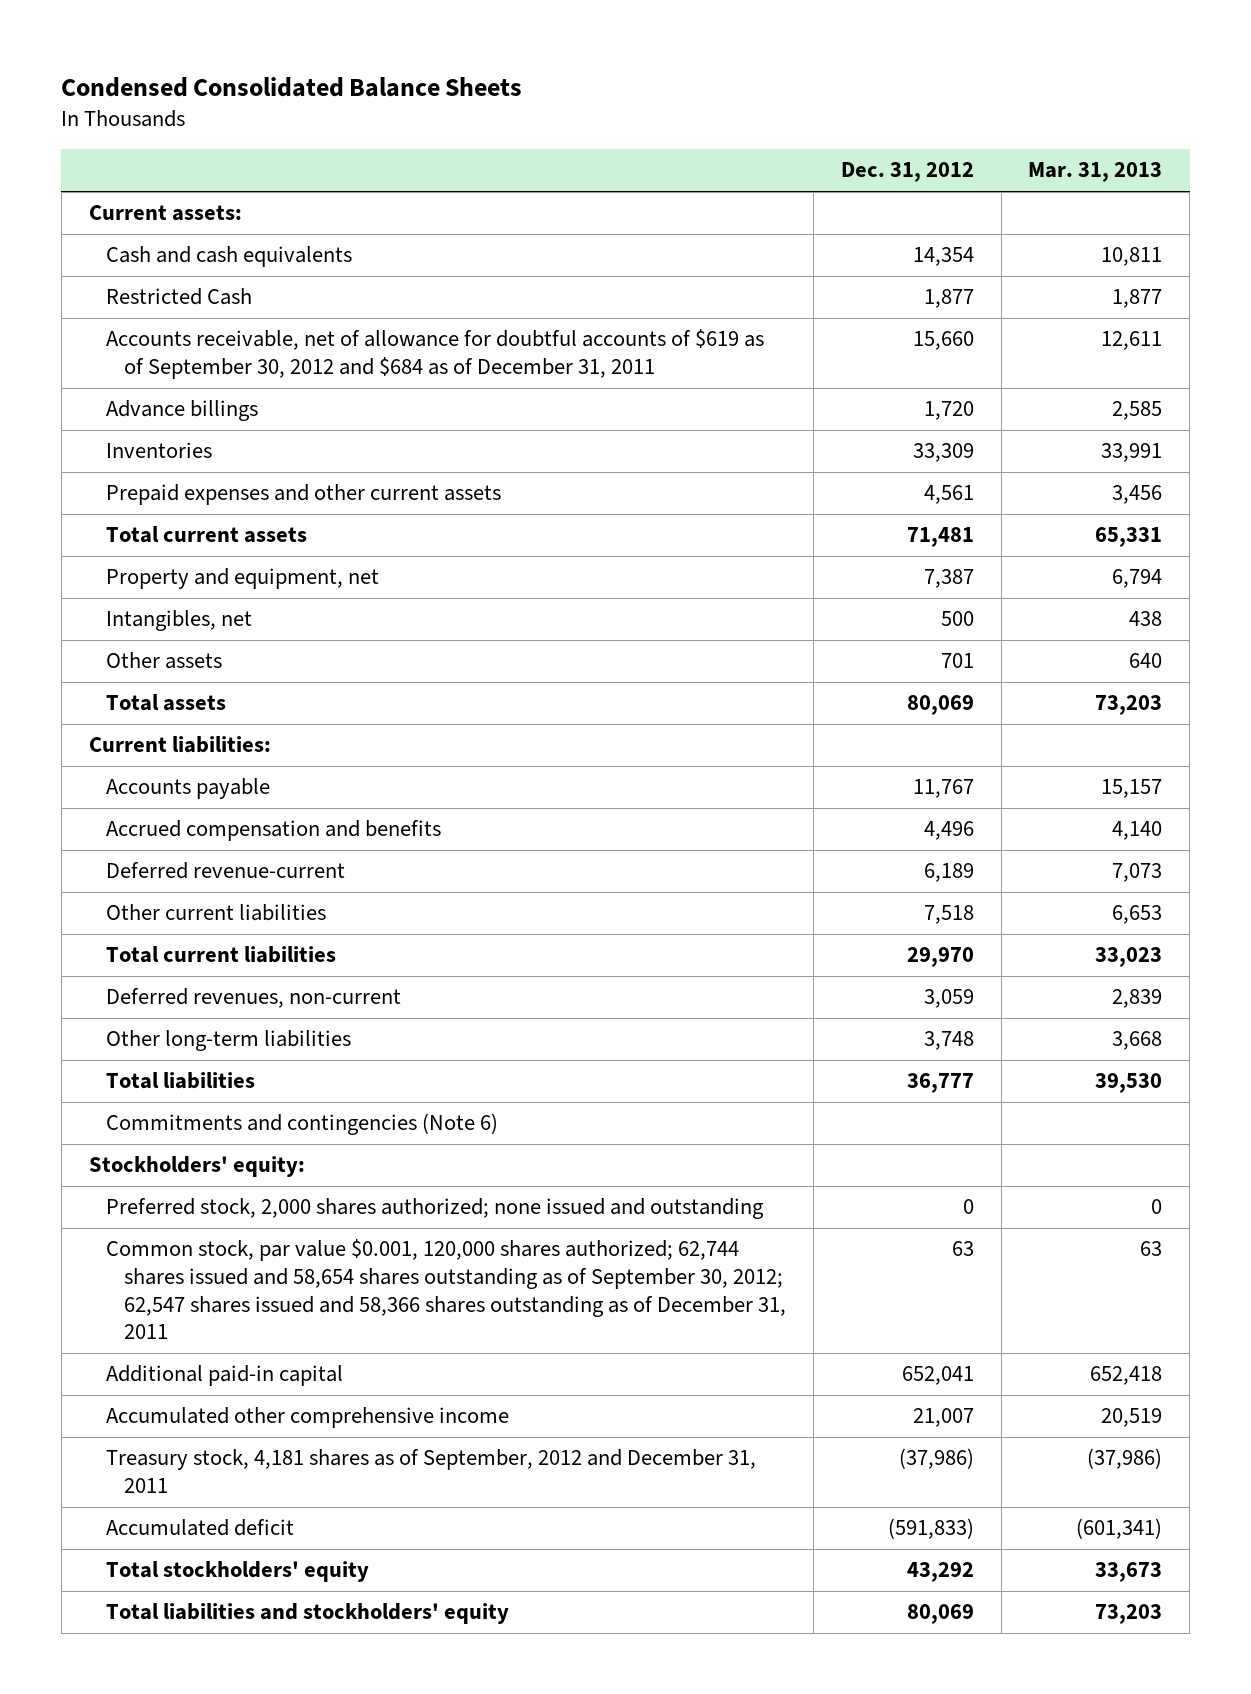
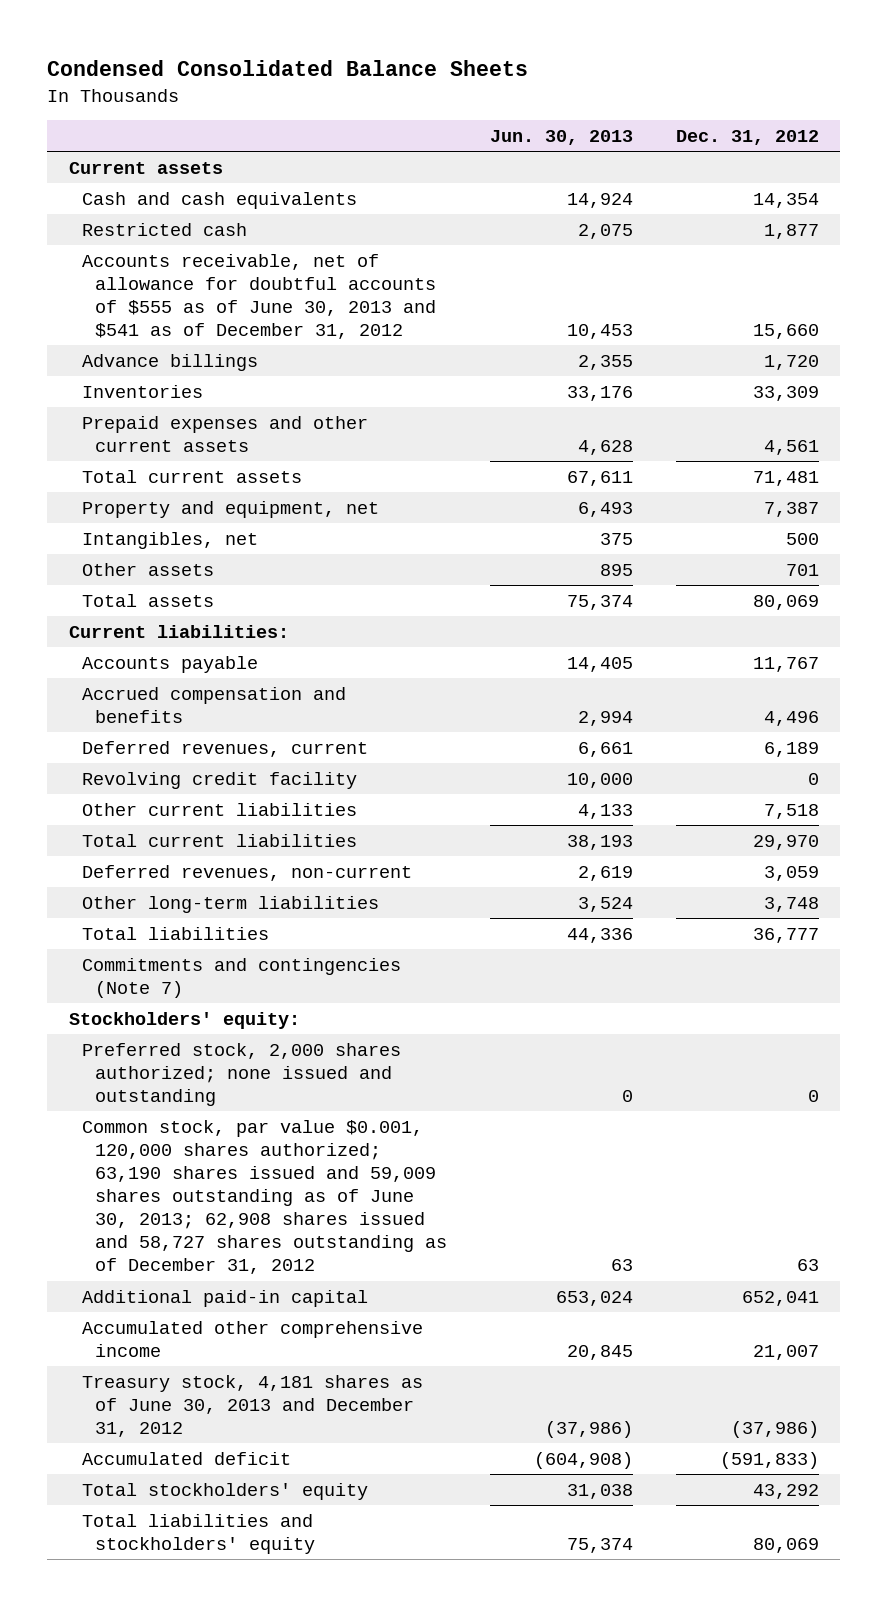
[1028,162,1163,183] Mar. 31, 2013 -> none
none -> [490,129,634,145] Jun. 30, 2013
[88,205,242,222] Current assets: -> [68,161,223,174] Current assets
[106,288,253,306] Restricted Cash -> [82,222,248,236] Restricted cash
[106,329,765,380] Accounts receivable, net of allowance for doubtful accounts of $619 as of September 30, 2012 and $684 as of December 31, 2011 -> [82,253,437,340] Accounts receivable, net of allowance for doubtful accounts of $555 as of June 30, 2013 and $541 as of December 31, 2012
[106,862,346,880] Deferred revenue-current -> [82,740,369,757] Deferred revenues, current
none -> [82,771,358,789] Revolving credit facility
[106,1113,499,1136] Commitments and contingencies (Note 6) -> [82,957,402,998] Commitments and contingencies (Note 7)
[106,1239,787,1340] Common stock, par value $0.001, 120,000 shares authorized; 62,744 shares issued and 58,654 shares outstanding as of September 30, 2012; 62,547 shares issued and 58,366 shares outstanding as of December 31, 2011 -> [82,1119,448,1275] Common stock, par value $0.001, 120,000 shares authorized; 63,190 shares issued and 59,009 shares outstanding as of June 30, 2013; 62,908 shares issued and 58,727 shares outstanding as of December 31, 2012
[106,1449,757,1494] Treasury stock, 4,181 shares as of September, 2012 and December 31, 2011 -> [82,1374,424,1437] Treasury stock, 4,181 shares as of June 30, 2013 and December 31, 2012

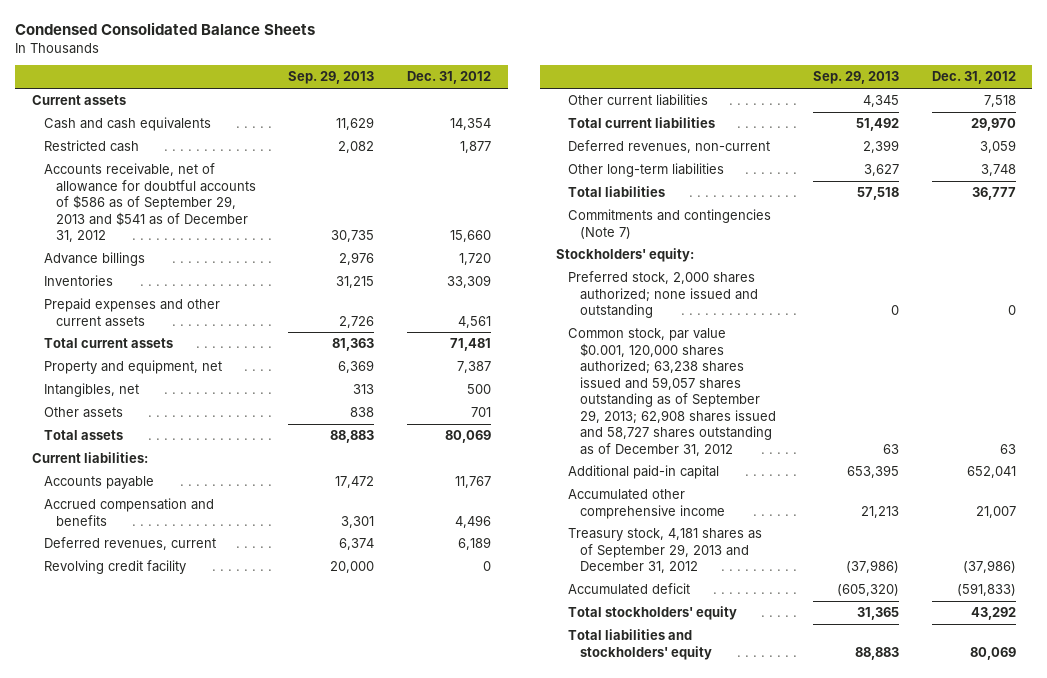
[490,129,634,145] Jun. 30, 2013 -> none
none -> [288,71,375,85] Sep. 29, 2013
[82,253,437,340] Accounts receivable, net of allowance for doubtful accounts of $555 as of June 30, 2013 and $541 as of December 31, 2012 -> [43,163,256,243] Accounts receivable, net of allowance for doubtful accounts of $586 as of September 29, 2013 and $541 as of December 31, 2012
[82,1119,448,1275] Common stock, par value $0.001, 120,000 shares authorized; 63,190 shares issued and 59,009 shares outstanding as of June 30, 2013; 62,908 shares issued and 58,727 shares outstanding as of December 31, 2012 -> [568,328,777,456] Common stock, par value $0.001, 120,000 shares authorized; 63,238 shares issued and 59,057 shares outstanding as of September 29, 2013; 62,908 shares issued and 58,727 shares outstanding as of December 31, 2012
[82,1374,424,1437] Treasury stock, 4,181 shares as of June 30, 2013 and December 31, 2012 -> [568,528,763,574] Treasury stock, 4,181 shares as of September 29, 2013 and December 31, 2012

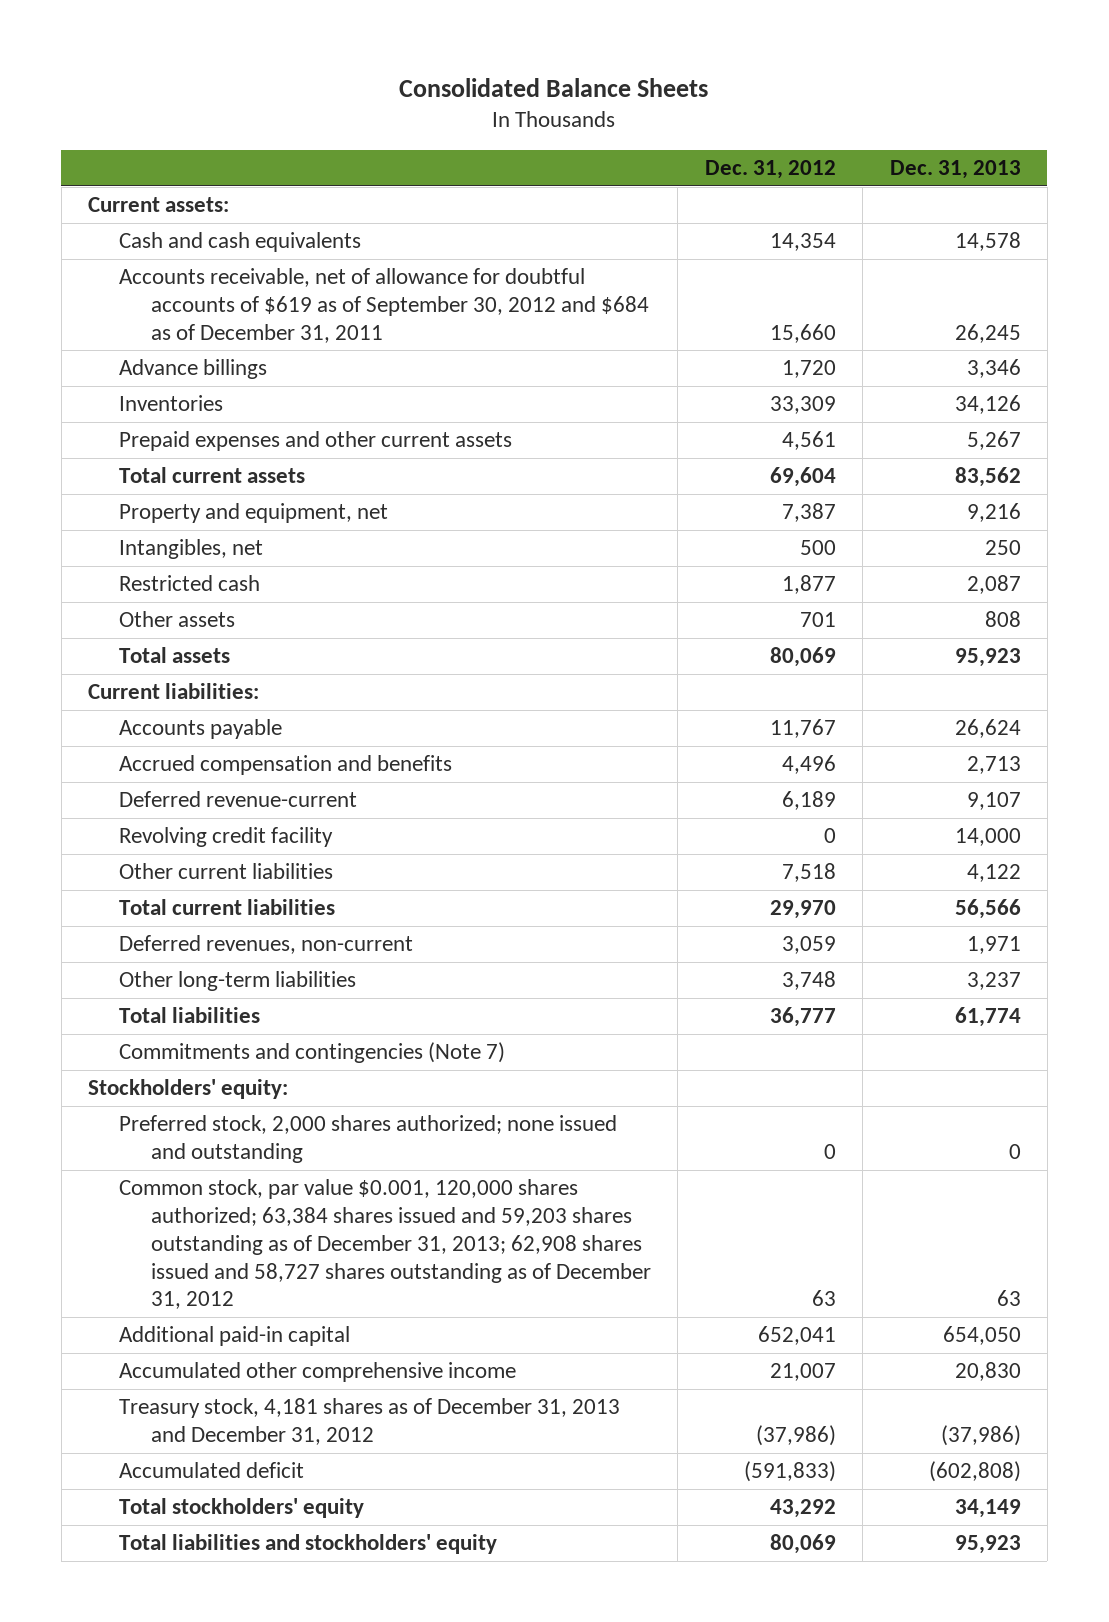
[15,22,316,36] Condensed Consolidated Balance Sheets -> [399,77,709,97] Consolidated Balance Sheets
[288,71,375,85] Sep. 29, 2013 -> none
none -> [889,160,1021,180] Dec. 31, 2013
[31,95,126,106] Current assets -> [88,197,230,213] Current assets:
[43,163,256,243] Accounts receivable, net of allowance for doubtful accounts of $586 as of September 29, 2013 and $541 as of December 31, 2012 -> [119,268,649,343] Accounts receivable, net of allowance for doubtful accounts of $619 as of September 30, 2012 and $684 as of December 31, 2011
[450,338,492,352] 71,481 -> [769,467,836,488] 69,604
[43,140,139,153] Restricted cash -> [119,575,261,592] Restricted cash
[43,537,216,551] Deferred revenues, current -> [119,791,358,808] Deferred revenue-current
[568,328,777,456] Common stock, par value $0.001, 120,000 shares authorized; 63,238 shares issued and 59,057 shares outstanding as of September 29, 2013; 62,908 shares issued and 58,727 shares outstanding as of December 31, 2012 -> [119,1179,651,1310] Common stock, par value $0.001, 120,000 shares authorized; 63,384 shares issued and 59,203 shares outstanding as of December 31, 2013; 62,908 shares issued and 58,727 shares outstanding as of December 31, 2012
[568,528,763,574] Treasury stock, 4,181 shares as of September 29, 2013 and December 31, 2012 -> [119,1398,621,1446] Treasury stock, 4,181 shares as of December 31, 2013 and December 31, 2012

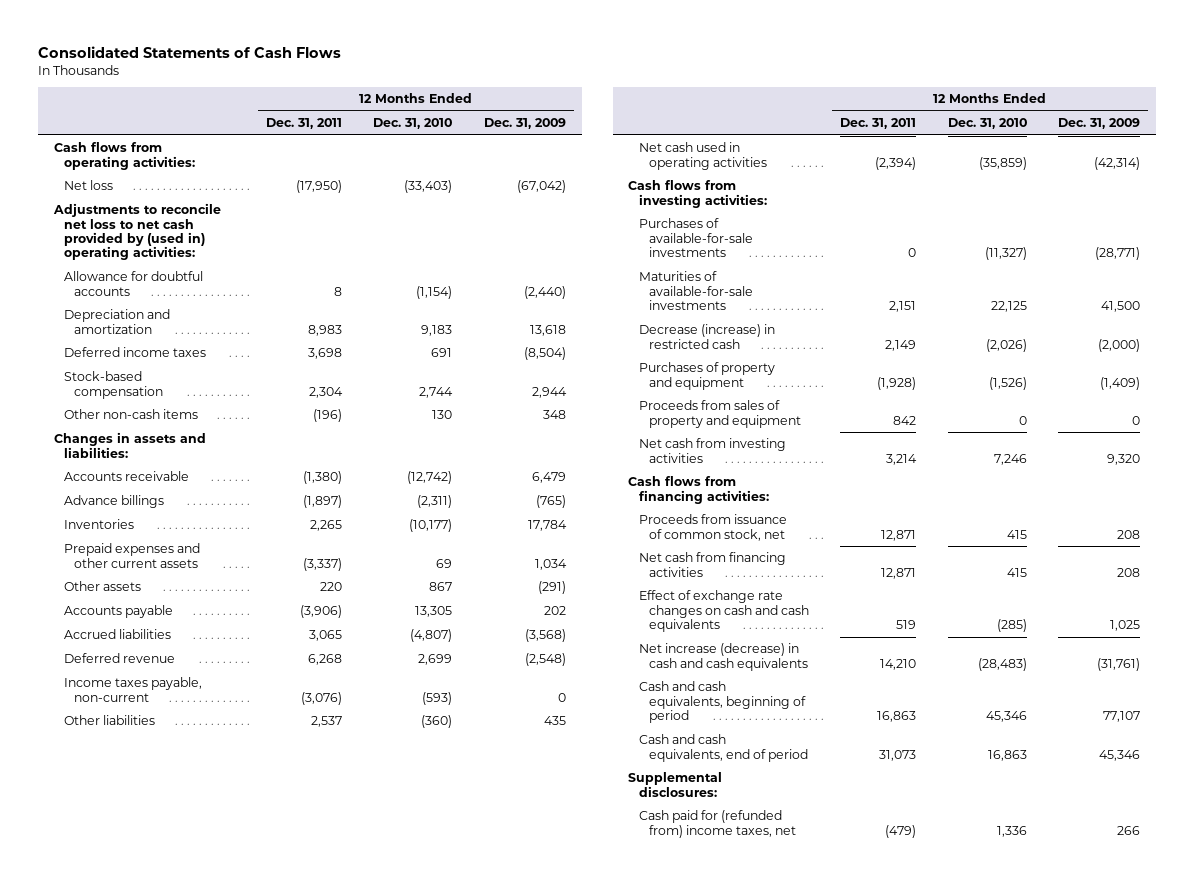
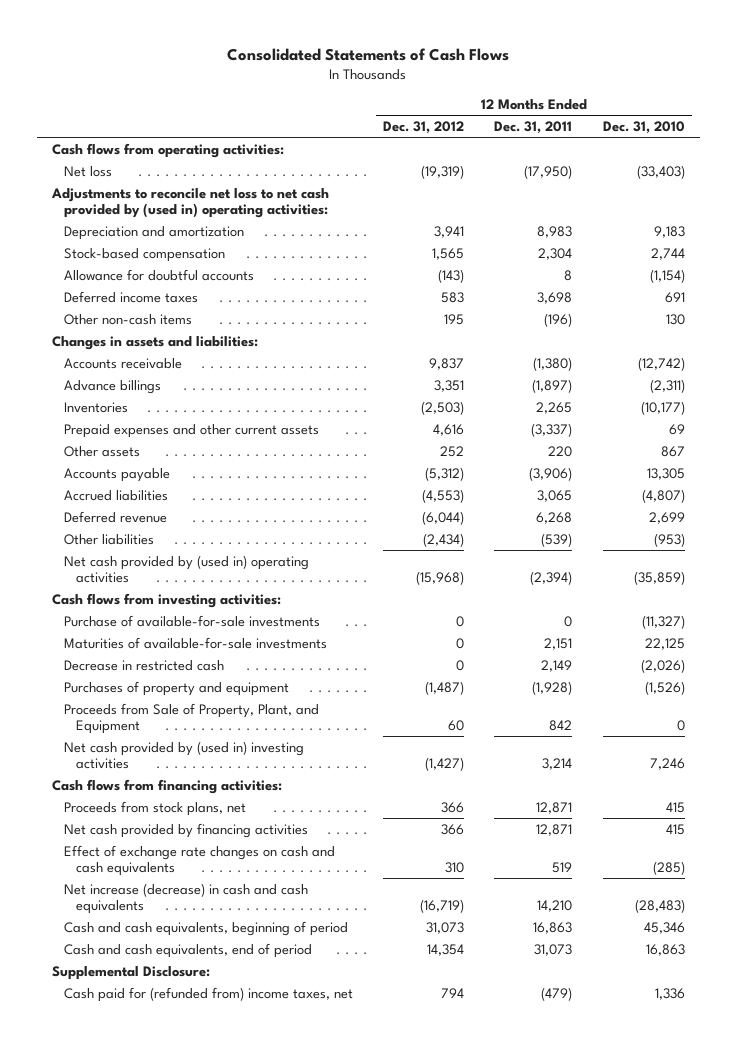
[483,118,566,130] Dec. 31, 2009 -> none
none -> [383,121,465,135] Dec. 31, 2012
[64,271,204,296] Allowance for doubtful accounts -> [64,268,255,281] Allowance for doubtful accounts
[64,347,207,358] Deferred income taxes -> [64,290,199,303] Deferred income taxes
[64,677,203,702] Income taxes payable, non-current -> none
[310,716,342,728] 2,537 -> [541,532,573,547] (539)
[421,715,453,729] (360) -> [653,532,685,547] (953)
[638,142,767,170] Net cash used in operating activities -> [64,554,310,584] Net cash provided by (used in) operating activities
[638,218,753,258] Purchases of available-for-sale investments -> [64,614,321,627] Purchase of available-for-sale investments
[638,324,775,349] Decrease (increase) in restricted cash -> [64,659,225,671] Decrease in restricted cash
[638,400,801,428] Proceeds from sales of property and equipment -> [64,702,320,735] Proceeds from Sale of Property, Plant, and Equipment
[638,438,786,463] Net cash from investing activities -> [64,740,305,770] Net cash provided by (used in) investing activities
[638,514,787,541] Proceeds from issuance of common stock, net -> [64,800,247,816] Proceeds from stock plans, net
[638,552,786,577] Net cash from financing activities -> [64,822,309,838] Net cash provided by financing activities
[628,772,723,797] Supplemental disclosures: -> [52,965,211,980] Supplemental Disclosure:

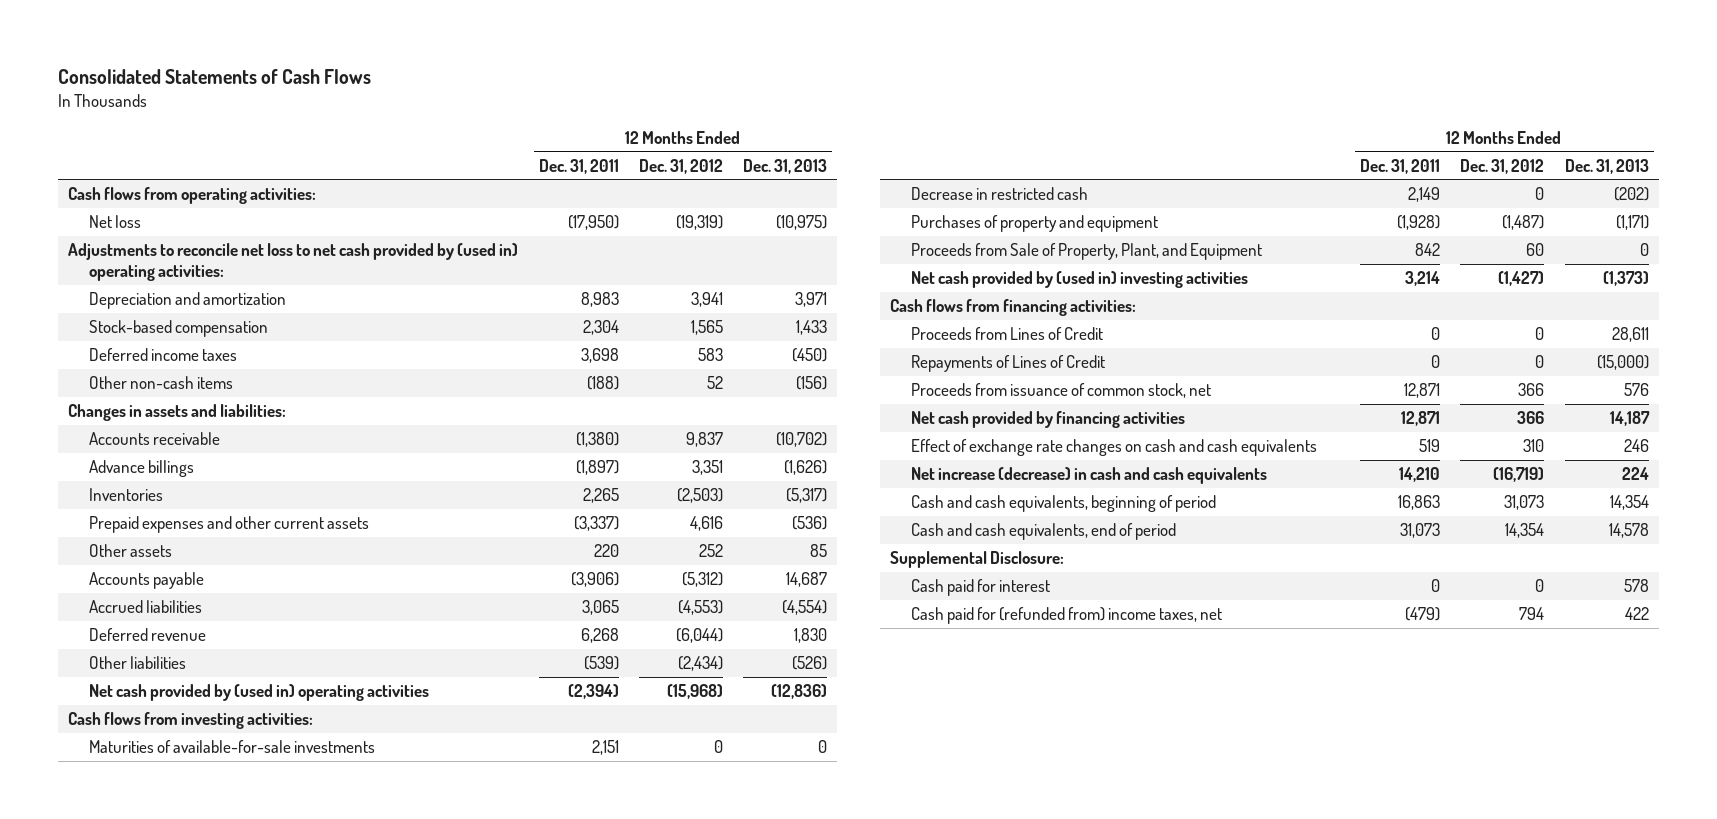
[602,121,685,135] Dec. 31, 2010 -> none
none -> [743,158,828,174] Dec. 31, 2013
[64,268,255,281] Allowance for doubtful accounts -> none
[444,313,465,325] 195 -> [706,375,723,389] 52
[544,312,573,327] (196) -> [586,375,619,390] (188)
[64,614,321,627] Purchase of available-for-sale investments -> none
none -> [910,326,1103,340] Proceeds from Lines of Credit
none -> [910,354,1105,372] Repayments of Lines of Credit
[64,800,247,816] Proceeds from stock plans, net -> [910,382,1211,398] Proceeds from issuance of common stock, net
none -> [910,578,1050,596] Cash paid for interest

